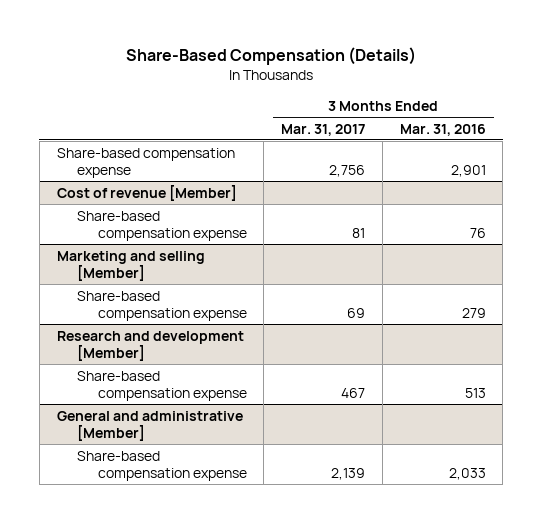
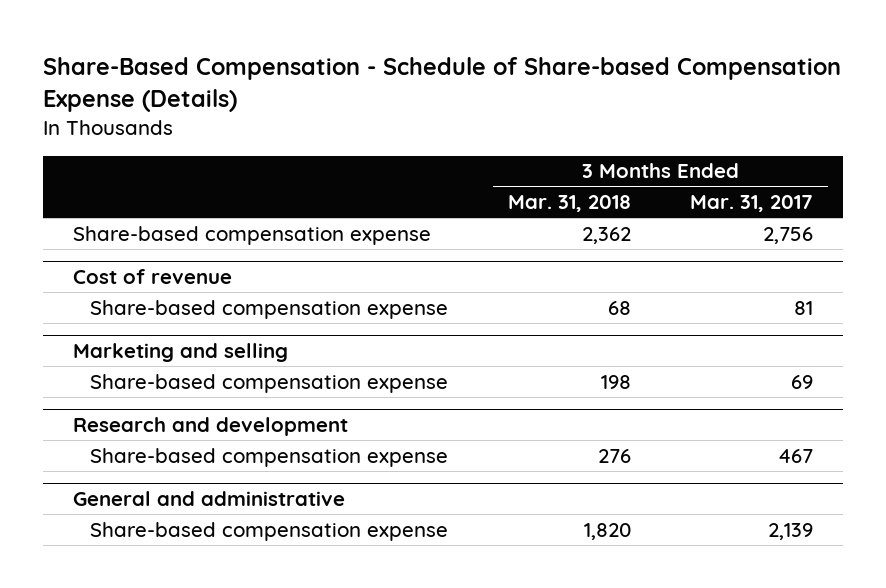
[126,47,417,66] Share-Based Compensation (Details) -> [43,57,842,113] Share-Based Compensation - Schedule of Share-based Compensation Expense (Details)
[399,123,486,136] Mar. 31, 2016 -> none
none -> [507,195,631,213] Mar. 31, 2018
[56,184,237,201] Cost of revenue [Member] -> [72,269,232,285] Cost of revenue
[56,250,205,281] Marketing and selling [Member] -> [72,343,288,363] Marketing and selling
[56,330,244,361] Research and development [Member] -> [72,417,348,437] Research and development
[56,410,243,441] General and administrative [Member] -> [72,491,345,507] General and administrative

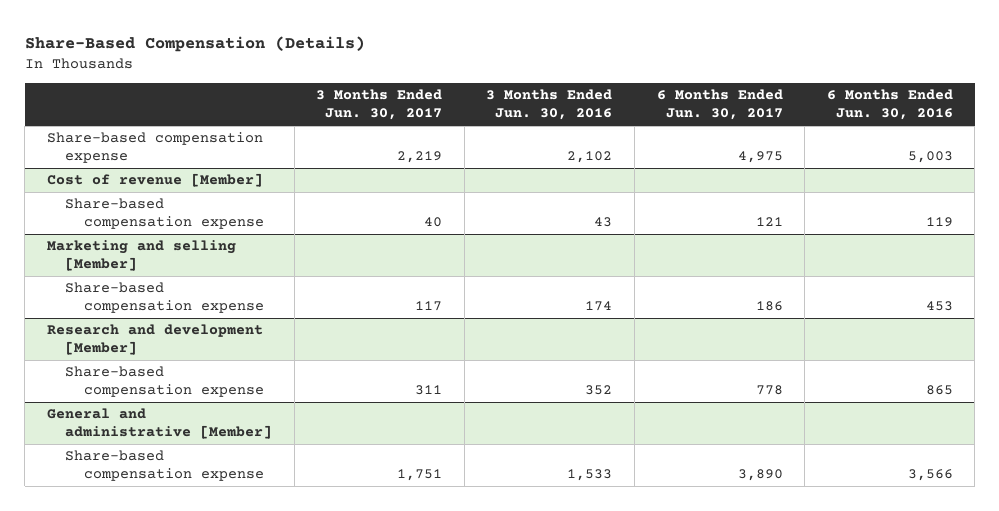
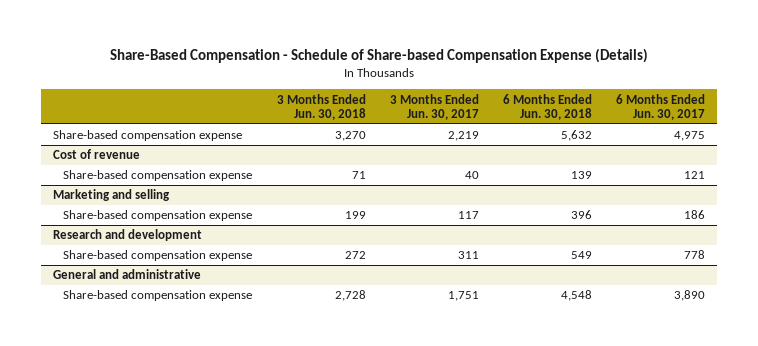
[24,35,365,52] Share-Based Compensation (Details) -> [109,48,648,64] Share-Based Compensation - Schedule of Share-based Compensation Expense (Details)
[486,89,613,121] 3 Months Ended Jun. 30, 2016 -> none
[826,89,953,121] 6 Months Ended Jun. 30, 2016 -> none
none -> [276,93,366,121] 3 Months Ended Jun. 30, 2018
none -> [502,93,592,121] 6 Months Ended Jun. 30, 2018
[46,173,263,188] Cost of revenue [Member] -> [52,149,140,160] Cost of revenue
[46,240,236,272] Marketing and selling [Member] -> [52,189,170,202] Marketing and selling
[46,324,263,356] Research and development [Member] -> [52,229,202,242] Research and development
[46,408,273,440] General and administrative [Member] -> [52,269,201,280] General and administrative

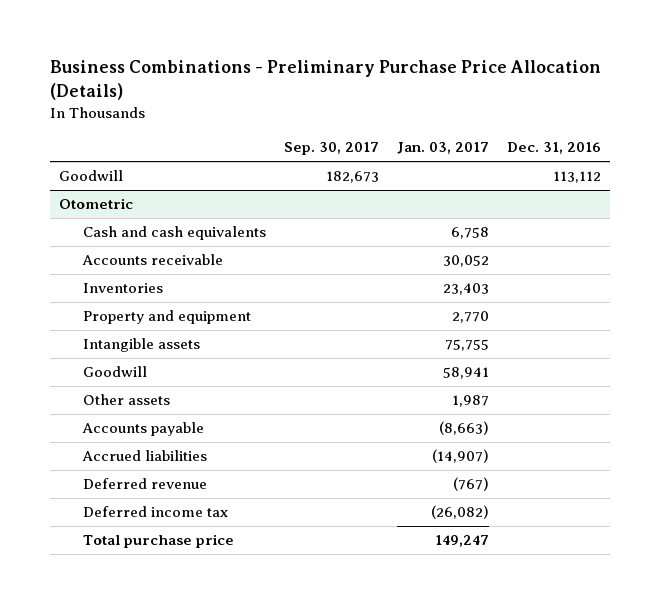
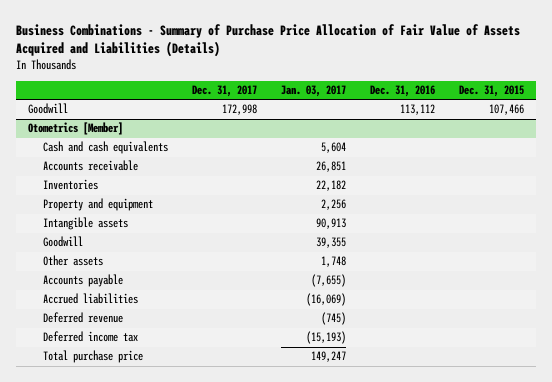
[49,60,601,101] Business Combinations - Preliminary Purchase Price Allocation (Details) -> [16,23,521,58] Business Combinations - Summary of Purchase Price Allocation of Fair Value of Assets Acquired and Liabilities (Details)
[284,142,380,156] Sep. 30, 2017 -> none
none -> [192,85,258,98] Dec. 31, 2017
none -> [458,85,524,98] Dec. 31, 2015
[58,198,133,210] Otometric -> [28,122,124,136] Otometrics [Member]
[451,227,490,240] 6,758 -> [320,142,346,154] 5,604
[443,255,490,268] 30,052 -> [315,161,346,173] 26,851
[443,283,490,296] 23,403 -> [315,180,346,192] 22,182
[452,311,490,324] 2,770 -> [320,199,346,211] 2,256
[445,339,490,352] 75,755 -> [315,218,346,230] 90,913
[443,367,490,380] 58,941 -> [315,237,346,249] 39,355
[452,395,490,408] 1,987 -> [320,256,346,268] 1,748
[439,421,490,436] (8,663) -> [310,274,346,288] (7,655)
[432,449,490,464] (14,907) -> [305,293,346,307] (16,069)
[453,477,490,492] (767) -> [320,312,346,326] (745)
[431,505,490,520] (26,082) -> [305,331,346,345] (15,193)

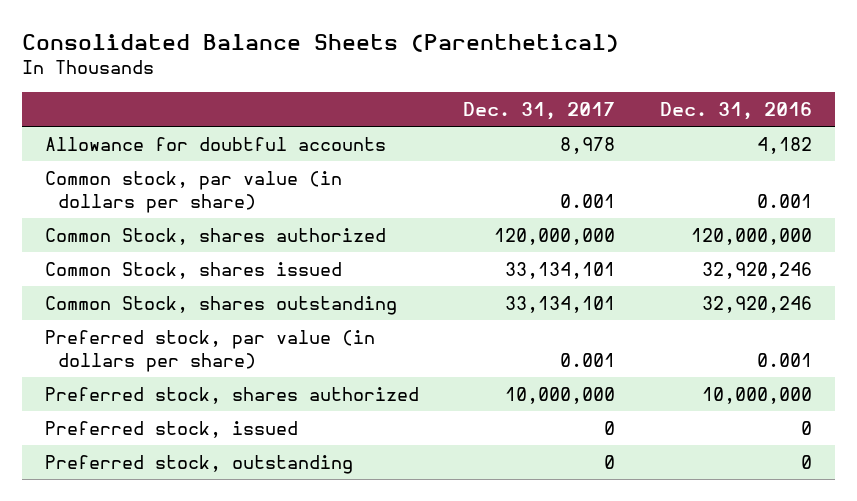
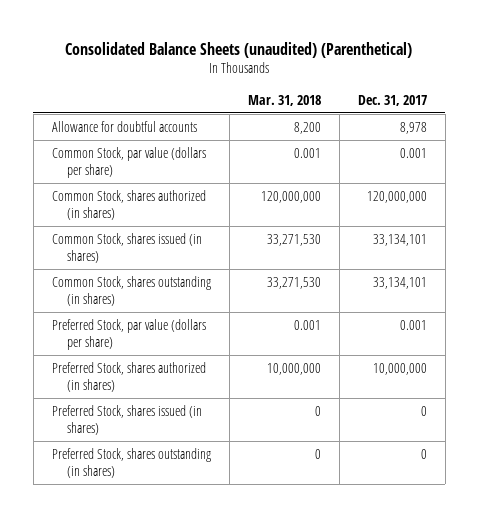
[22,34,620,53] Consolidated Balance Sheets (Parenthetical) -> [65,41,413,58] Consolidated Balance Sheets (unaudited) (Parenthetical)
[660,102,813,121] Dec. 31, 2016 -> none
none -> [247,94,321,106] Mar. 31, 2018
[44,170,342,213] Common stock, par value (in dollars per share) -> [51,146,206,178] Common Stock, par value (dollars per share)
[44,227,386,245] Common Stock, shares authorized -> [51,189,206,220] Common Stock, shares authorized (in shares)
[44,261,342,279] Common Stock, shares issued -> [51,232,202,263] Common Stock, shares issued (in shares)
[44,295,397,315] Common Stock, shares outstanding -> [51,275,211,306] Common Stock, shares outstanding (in shares)
[44,329,375,372] Preferred stock, par value (in dollars per share) -> [51,318,206,350] Preferred Stock, par value (dollars per share)
[44,386,419,404] Preferred stock, shares authorized -> [51,361,206,392] Preferred Stock, shares authorized (in shares)
[44,420,298,438] Preferred stock, issued -> [51,404,202,435] Preferred Stock, shares issued (in shares)
[44,454,353,474] Preferred stock, outstanding -> [51,447,211,478] Preferred Stock, shares outstanding (in shares)

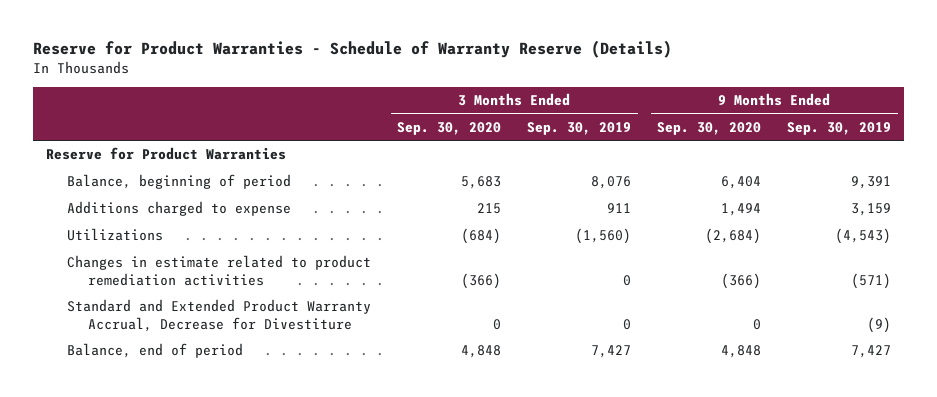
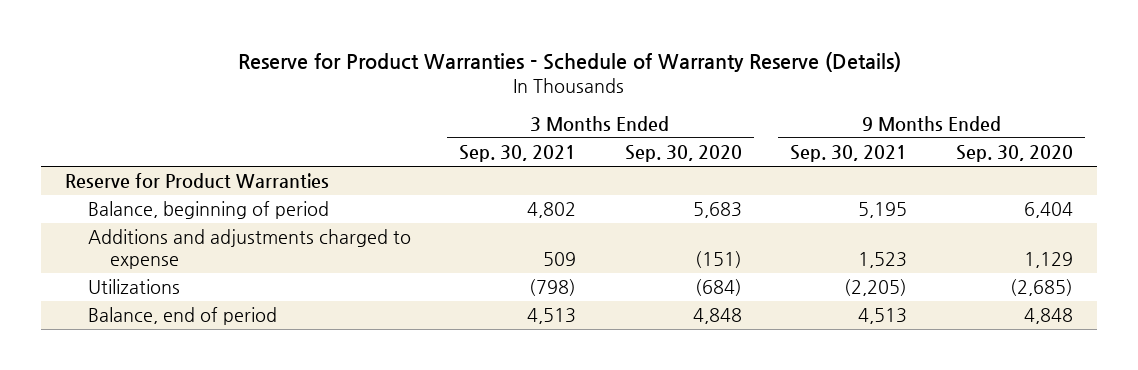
[527,121,632,135] Sep. 30, 2019 -> none
[787,121,892,135] Sep. 30, 2019 -> none
none -> [459,144,577,162] Sep. 30, 2021
none -> [790,144,908,162] Sep. 30, 2021
[67,255,372,286] Changes in estimate related to product remediation activities -> none
[67,299,372,332] Standard and Extended Product Warranty Accrual, Decrease for Divestiture -> none
[67,201,292,217] Additions charged to expense -> [87,229,411,270] Additions and adjustments charged to expense
[477,203,502,215] 215 -> [694,251,742,269] (151)
[721,203,762,217] 1,494 -> [1024,252,1074,269] 1,129
[705,228,762,245] (2,684) -> [1010,279,1074,297] (2,685)

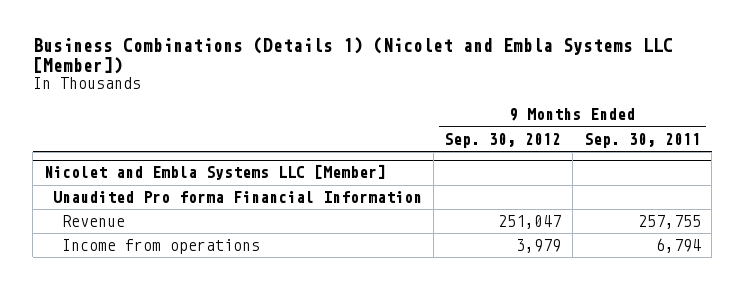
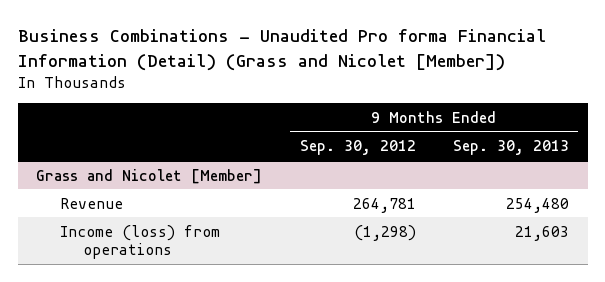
[32,37,673,75] Business Combinations (Details 1) (Nicolet and Embla Systems LLC [Member]) -> [17,29,546,71] Business Combinations - Unaudited Pro forma Financial Information (Detail) (Grass and Nicolet [Member])
[583,132,701,148] Sep. 30, 2011 -> none
none -> [453,140,570,156] Sep. 30, 2013
[43,164,386,181] Nicolet and Embla Systems LLC [Member] -> none
[53,191,423,204] Unaudited Pro forma Financial Information -> none
none -> [36,168,263,184] Grass and Nicolet [Member]
[498,215,562,230] 251,047 -> [352,197,416,213] 264,781
[62,239,261,255] Income from operations -> [59,224,220,260] Income (loss) from operations
[516,239,562,254] 3,979 -> [353,224,416,241] (1,298)

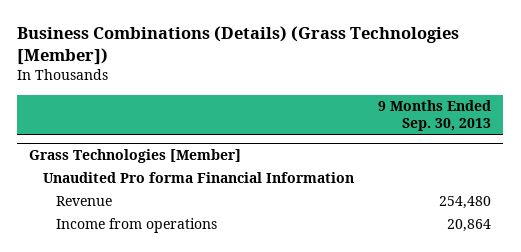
[17,29,546,71] Business Combinations - Unaudited Pro forma Financial Information (Detail) (Grass and Nicolet [Member]) -> [17,26,460,66] Business Combinations (Details) (Grass Technologies [Member])
[299,140,416,156] Sep. 30, 2012 -> none
[36,168,263,184] Grass and Nicolet [Member] -> none
none -> [29,148,242,163] Grass Technologies [Member]
none -> [42,171,354,183] Unaudited Pro forma Financial Information
[59,224,220,260] Income (loss) from operations -> [56,217,218,233] Income from operations
[515,225,570,241] 21,603 -> [447,218,492,232] 20,864

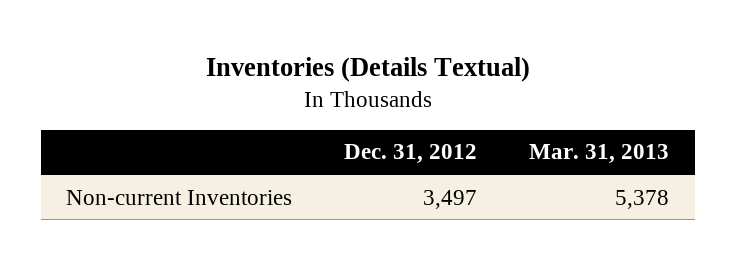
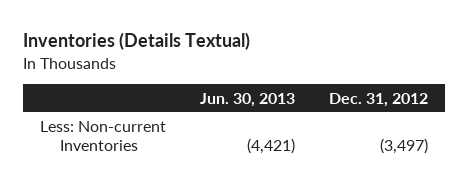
[529,144,670,165] Mar. 31, 2013 -> none
none -> [199,92,295,107] Jun. 30, 2013
[66,189,293,205] Non-current Inventories -> [39,121,166,151] Less: Non-current Inventories
[423,189,478,209] 3,497 -> [379,137,428,154] (3,497)

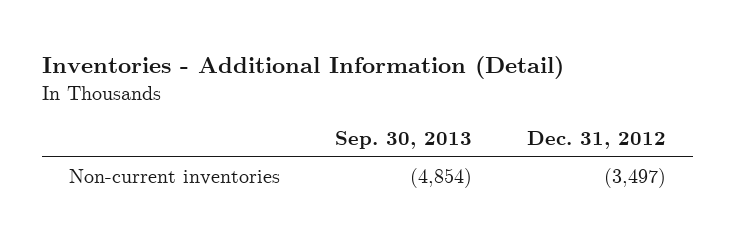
[22,32,250,51] Inventories (Details Textual) -> [41,55,564,79] Inventories - Additional Information (Detail)
[199,92,295,107] Jun. 30, 2013 -> none
none -> [334,130,472,149] Sep. 30, 2013
[39,121,166,151] Less: Non-current Inventories -> [69,169,281,186] Non-current inventories

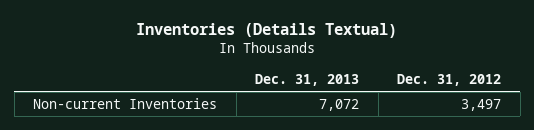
[41,55,564,79] Inventories - Additional Information (Detail) -> [136,23,398,39] Inventories (Details Textual)
[334,130,472,149] Sep. 30, 2013 -> none
none -> [255,73,360,86] Dec. 31, 2013
[69,169,281,186] Non-current inventories -> [33,97,218,109] Non-current Inventories
[603,168,666,189] (3,497) -> [461,98,502,111] 3,497

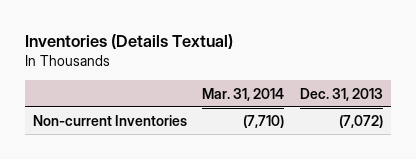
[397,73,502,86] Dec. 31, 2012 -> none
none -> [202,87,285,101] Mar. 31, 2014
[319,98,360,111] 7,072 -> [339,115,384,129] (7,072)

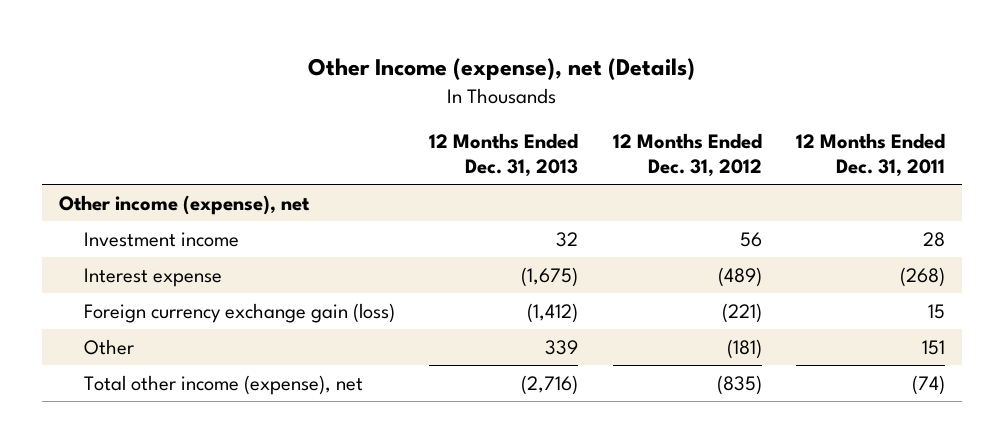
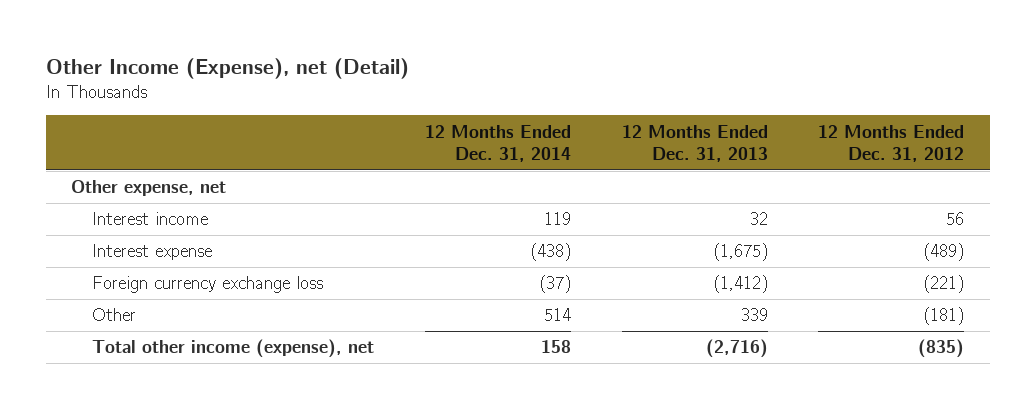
[308,57,696,80] Other Income (expense), net (Details) -> [46,57,410,79] Other Income (Expense), net (Detail)
[795,132,945,178] 12 Months Ended Dec. 31, 2011 -> none
none -> [424,124,571,162] 12 Months Ended Dec. 31, 2014
[59,194,311,215] Other income (expense), net -> [71,180,227,197] Other expense, net
[84,231,240,247] Investment income -> [92,212,209,226] Interest income
[84,302,396,323] Foreign currency exchange gain (loss) -> [92,276,324,294] Foreign currency exchange loss

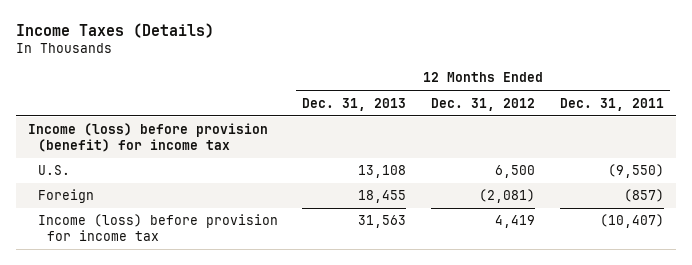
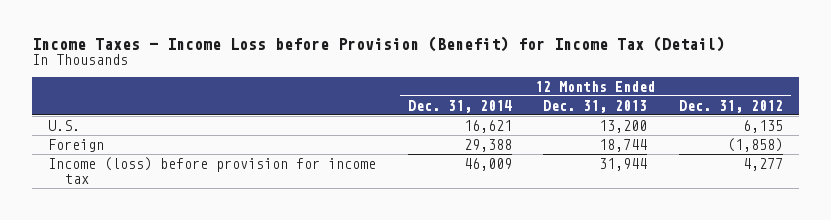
[15,22,214,38] Income Taxes (Details) -> [32,35,726,52] Income Taxes - Income Loss before Provision (Benefit) for Income Tax (Detail)
[559,97,664,111] Dec. 31, 2011 -> none
none -> [407,99,512,113] Dec. 31, 2014
[28,123,269,153] Income (loss) before provision (benefit) for income tax -> none
[358,165,407,179] 13,108 -> [599,119,648,133] 13,200
[494,165,535,179] 6,500 -> [742,119,783,133] 6,135
[358,190,407,204] 18,455 -> [599,138,648,152] 18,744
[478,189,535,204] (2,081) -> [726,137,783,152] (1,858)
[358,215,407,229] 31,563 -> [599,157,648,171] 31,944
[494,215,535,229] 4,419 -> [742,157,783,171] 4,277

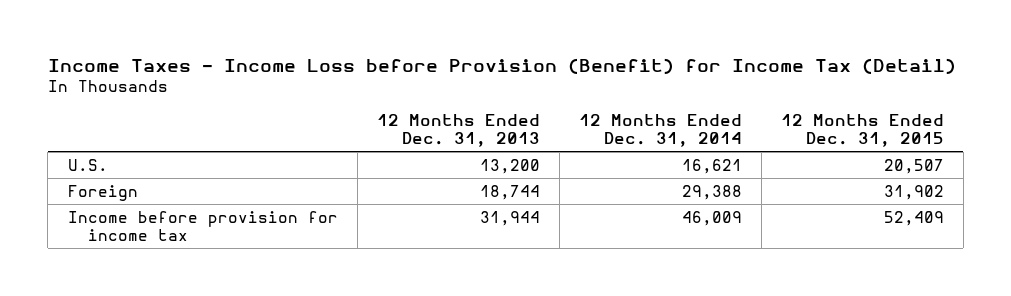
[678,99,783,113] Dec. 31, 2012 -> none
none -> [780,114,944,148] 12 Months Ended Dec. 31, 2015
[47,156,376,184] Income (loss) before provision for income tax -> [67,210,338,241] Income before provision for income tax

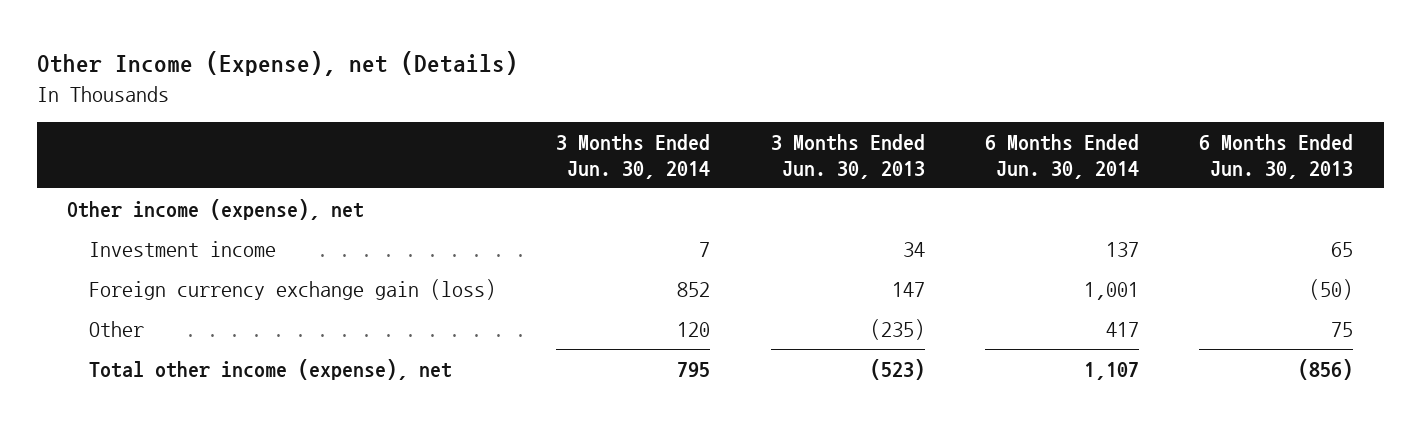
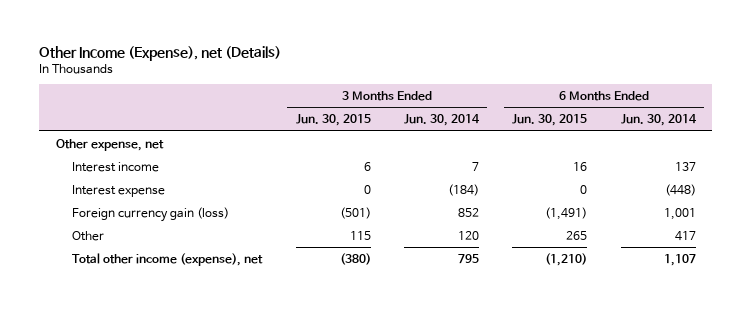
[770,134,925,180] 3 Months Ended Jun. 30, 2013 -> none
[1199,134,1354,180] 6 Months Ended Jun. 30, 2013 -> none
none -> [295,114,371,127] Jun. 30, 2015
none -> [512,114,588,127] Jun. 30, 2015
[67,198,365,220] Other income (expense), net -> [55,138,164,151] Other expense, net
[89,240,277,257] Investment income -> [72,161,160,172] Interest income
none -> [72,184,166,197] Interest expense
[89,278,497,300] Foreign currency exchange gain (loss) -> [72,206,230,222] Foreign currency gain (loss)

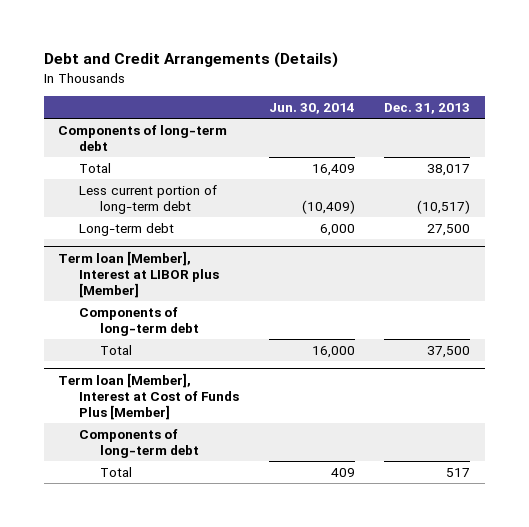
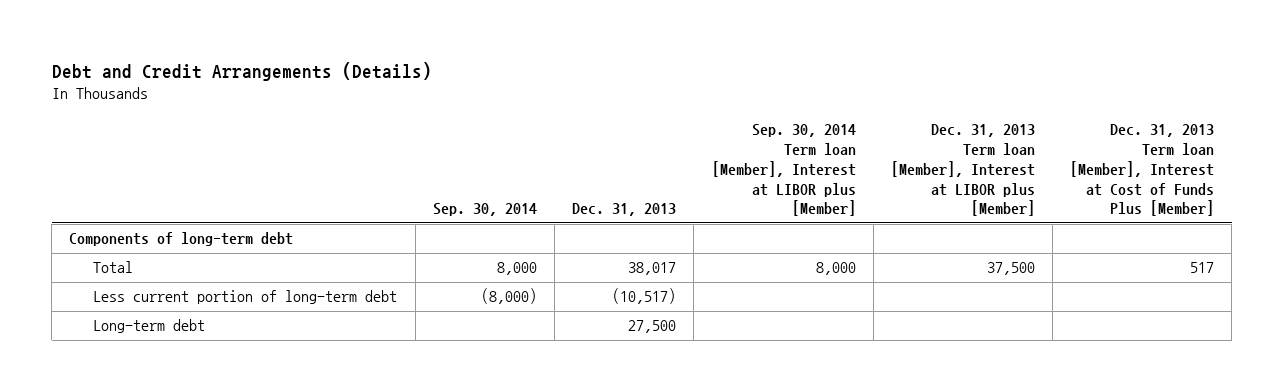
[268,102,355,114] Jun. 30, 2014 -> none
none -> [432,203,537,217] Sep. 30, 2014
none -> [711,123,856,217] Sep. 30, 2014 Term loan [Member], Interest at LIBOR plus [Member]
none -> [890,123,1035,217] Dec. 31, 2013 Term loan [Member], Interest at LIBOR plus [Member]
none -> [1070,123,1215,217] Dec. 31, 2013 Term loan [Member], Interest at Cost of Funds Plus [Member]
[58,250,220,298] Term loan [Member], Interest at LIBOR plus [Member] -> none
[79,306,199,336] Components of long-term debt -> none
[99,344,132,355] Total -> none
[58,372,240,420] Term loan [Member], Interest at Cost of Funds Plus [Member] -> none
[79,428,199,458] Components of long-term debt -> none
[99,466,132,477] Total -> none

